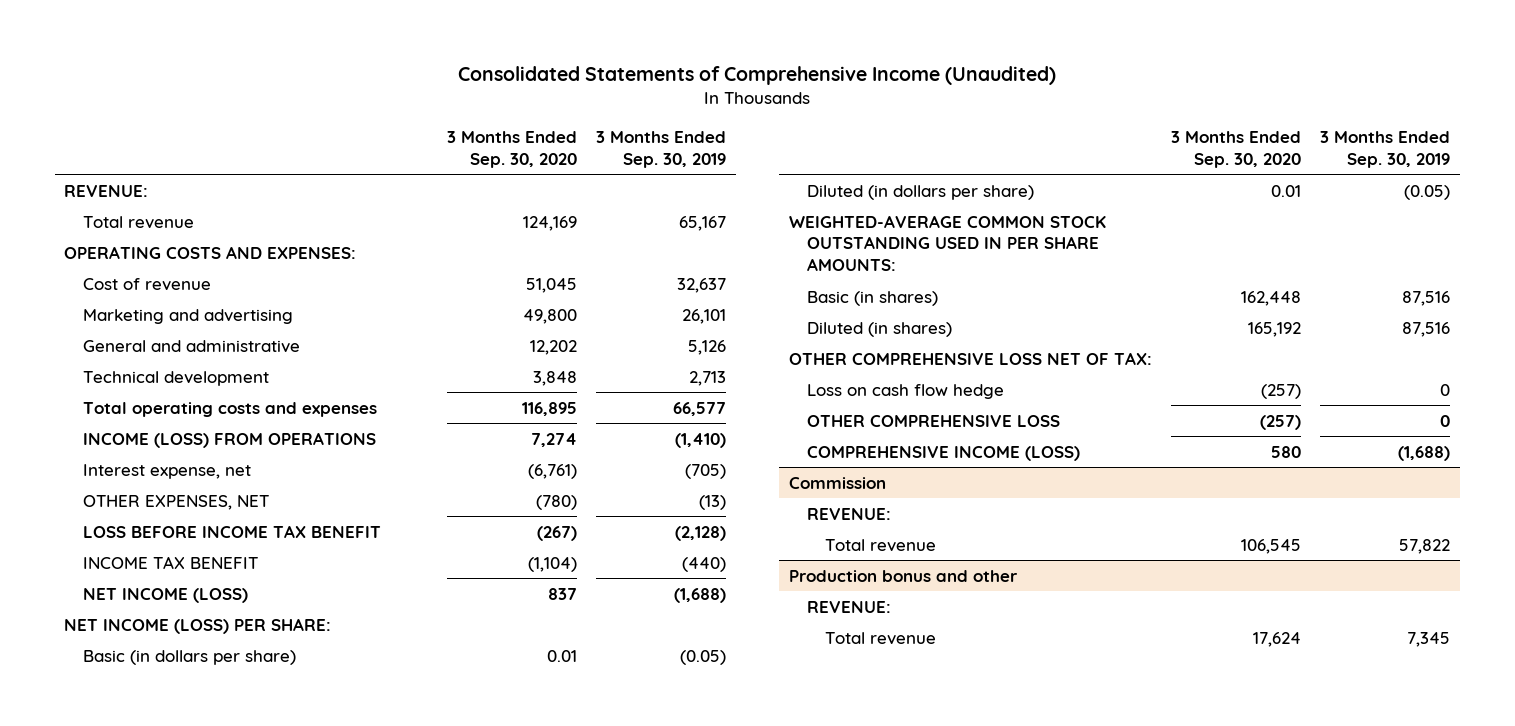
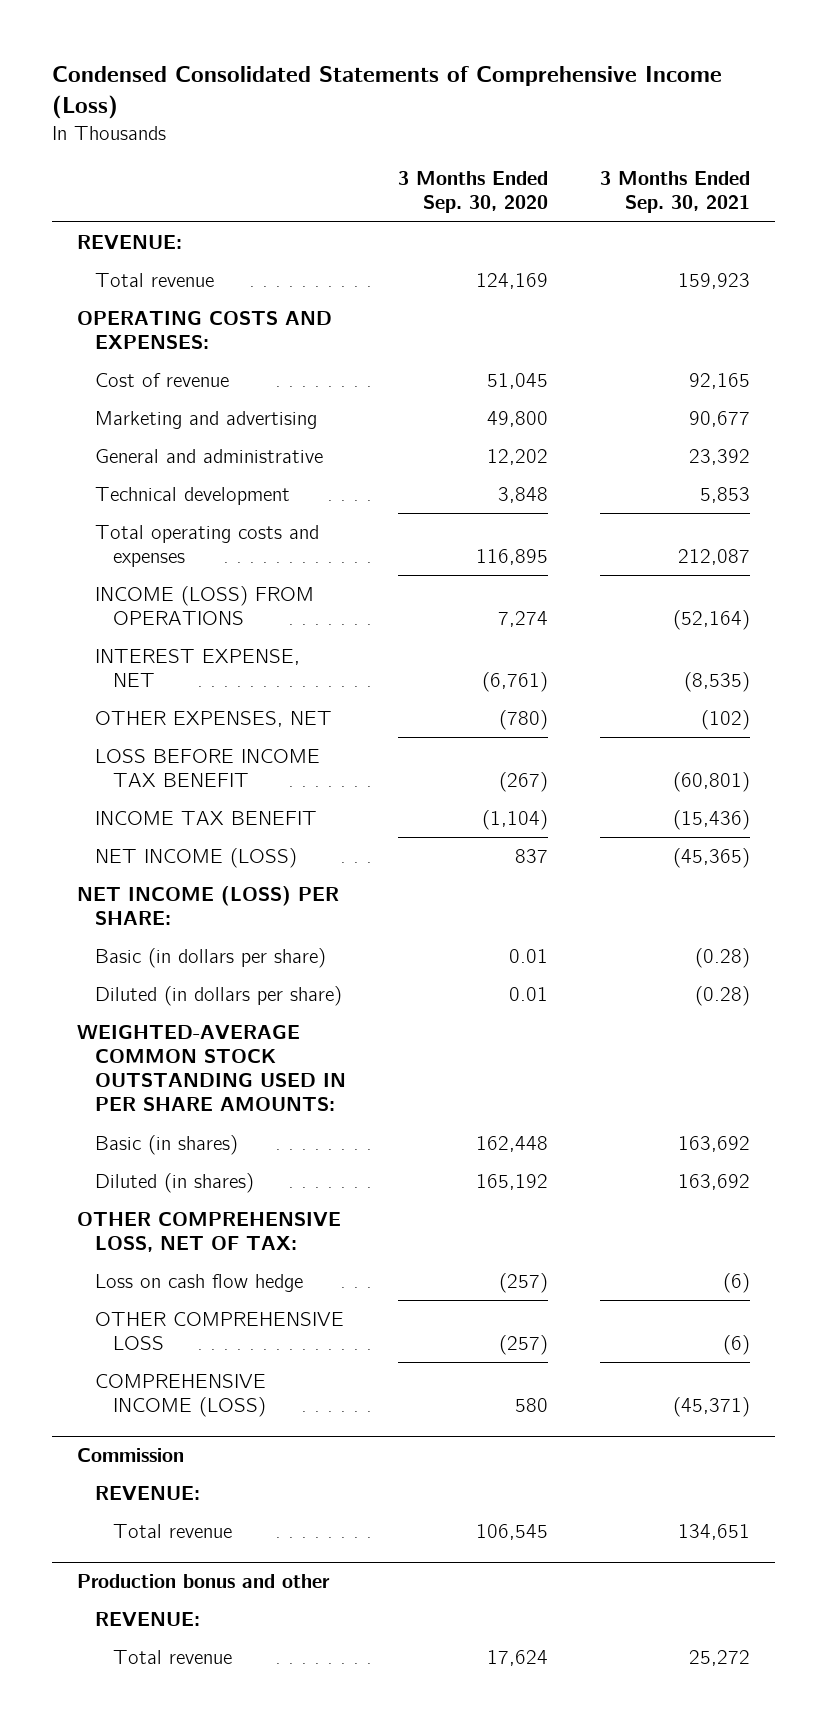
[458,66,1057,86] Consolidated Statements of Comprehensive Income (Unaudited) -> [51,66,722,120] Condensed Consolidated Statements of Comprehensive Income (Loss)
[596,131,727,168] 3 Months Ended Sep. 30, 2019 -> none
none -> [599,171,750,214] 3 Months Ended Sep. 30, 2021
[82,463,251,479] Interest expense, net -> [95,648,301,687] INTEREST EXPENSE, NET
[788,351,1152,365] OTHER COMPREHENSIVE LOSS NET OF TAX: -> [77,1211,342,1252] OTHER COMPREHENSIVE LOSS, NET OF TAX:

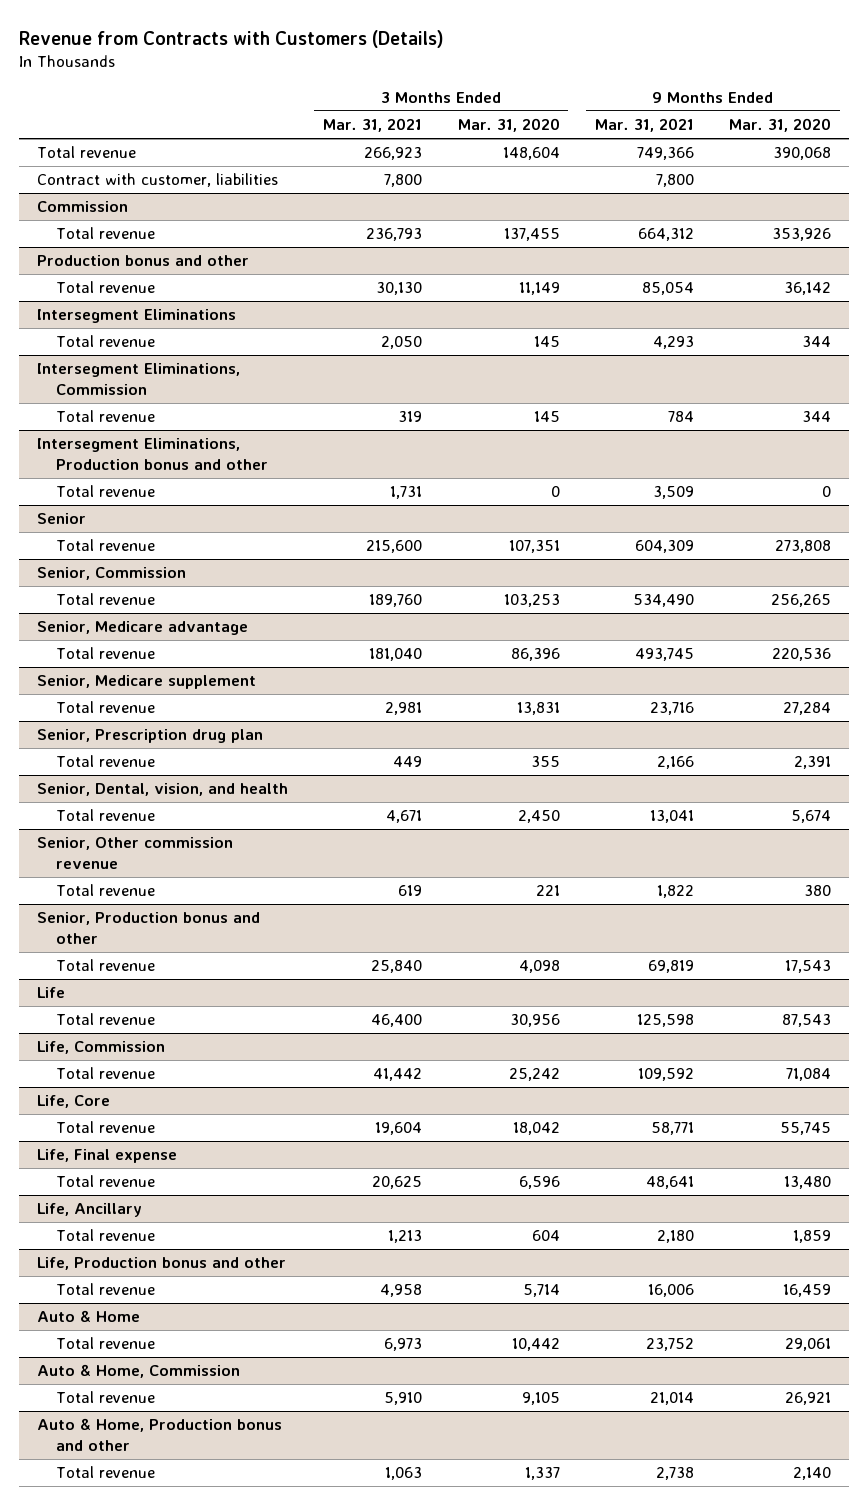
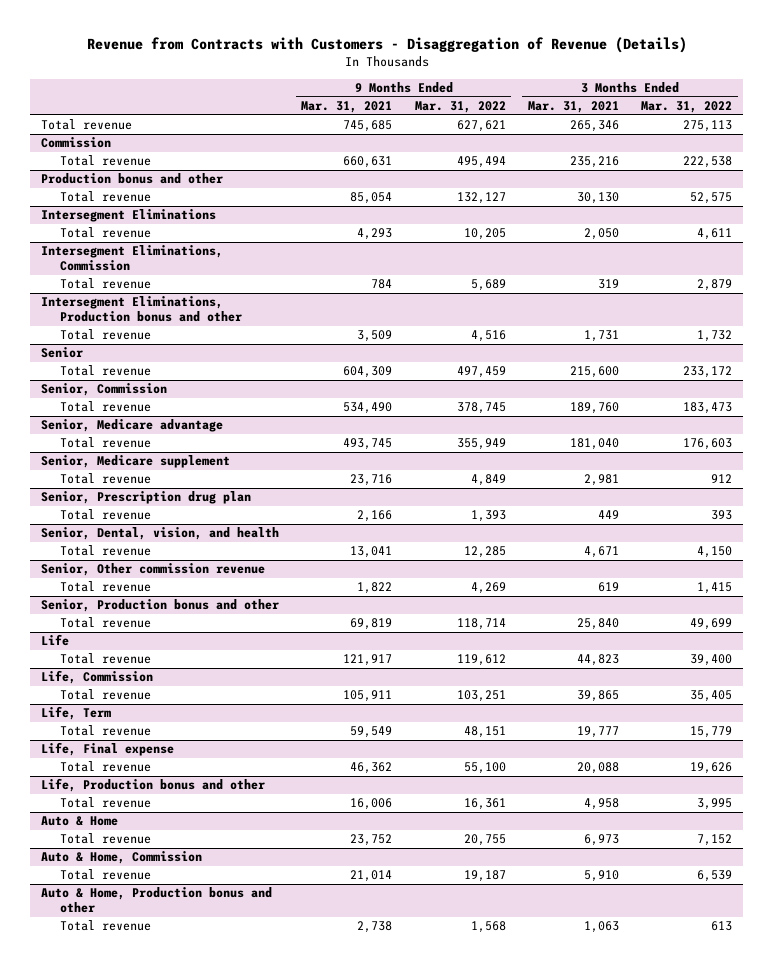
[19,29,445,48] Revenue from Contracts with Customers (Details) -> [86,37,687,54] Revenue from Contracts with Customers - Disaggregation of Revenue (Details)
[457,118,560,133] Mar. 31, 2020 -> none
[728,118,831,133] Mar. 31, 2020 -> none
none -> [414,101,506,114] Mar. 31, 2022
none -> [641,101,733,114] Mar. 31, 2022
[37,173,279,188] Contract with customer, liabilities -> none
[364,147,423,161] 266,923 -> [569,120,619,133] 265,346
[636,147,694,161] 749,366 -> [343,120,393,133] 745,685
[366,228,423,242] 236,793 -> [569,156,619,169] 235,216
[637,228,694,242] 664,312 -> [343,156,393,169] 660,631
[371,1014,423,1028] 46,400 -> [576,654,619,667] 44,823
[636,1014,694,1028] 125,598 -> [343,654,393,667] 121,917
[37,1095,111,1109] Life, Core -> none
[373,1068,423,1082] 41,442 -> [576,690,619,703] 39,865
[637,1068,694,1082] 109,592 -> [343,690,393,703] 105,911
none -> [41,706,112,721] Life, Term
[375,1122,423,1136] 19,604 -> [576,726,619,739] 19,777
[650,1122,694,1136] 58,771 -> [350,726,393,739] 59,549
[37,1203,143,1218] Life, Ancillary -> none
[56,1229,156,1242] Total revenue -> none
[372,1176,423,1190] 20,625 -> [576,762,619,775] 20,088
[645,1176,694,1190] 48,641 -> [350,762,393,775] 46,362

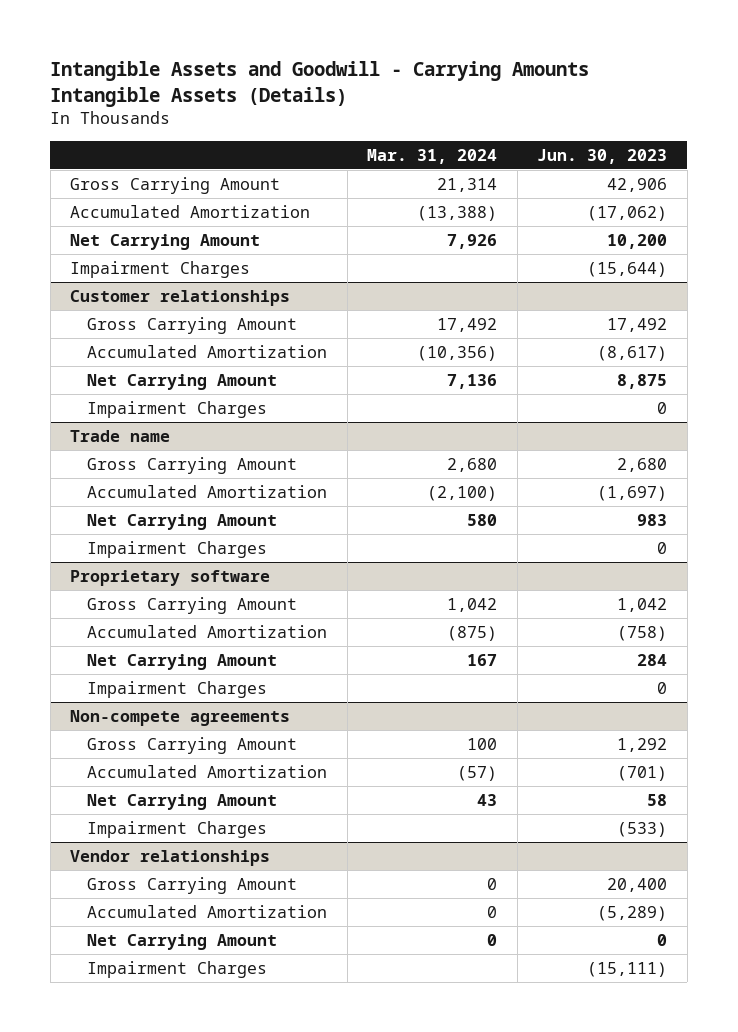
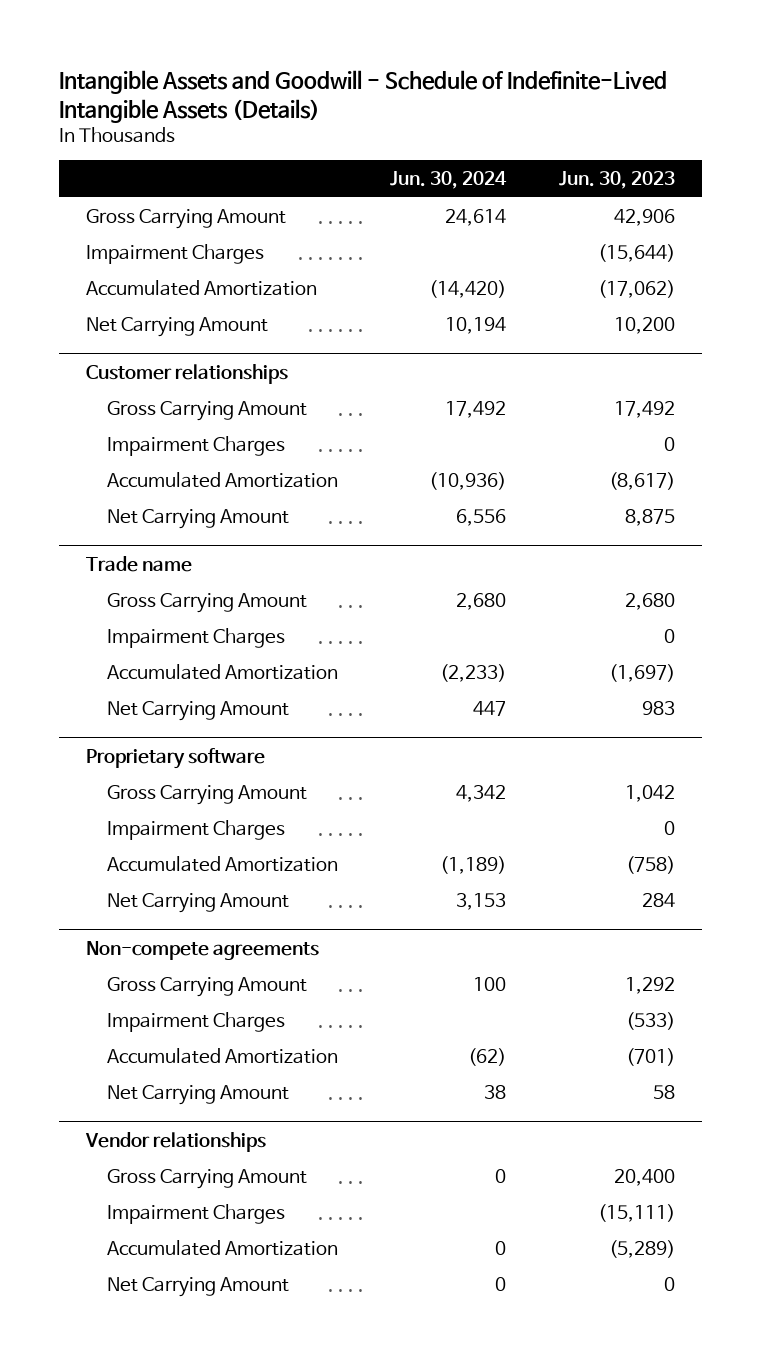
[50,60,590,107] Intangible Assets and Goodwill - Carrying Amounts Intangible Assets (Details) -> [59,69,668,123] Intangible Assets and Goodwill - Schedule of Indefinite-Lived Intangible Assets (Details)
[367,148,498,164] Mar. 31, 2024 -> none
none -> [390,171,508,190] Jun. 30, 2024
[70,260,251,278] Impairment Charges -> [85,243,264,264] Impairment Charges
[87,400,268,418] Impairment Charges -> [106,435,285,456] Impairment Charges
[87,540,268,558] Impairment Charges -> [106,627,285,648] Impairment Charges
[87,680,268,698] Impairment Charges -> [106,819,285,840] Impairment Charges
[87,820,268,838] Impairment Charges -> [106,1011,285,1032] Impairment Charges
[87,960,268,978] Impairment Charges -> [106,1203,285,1224] Impairment Charges

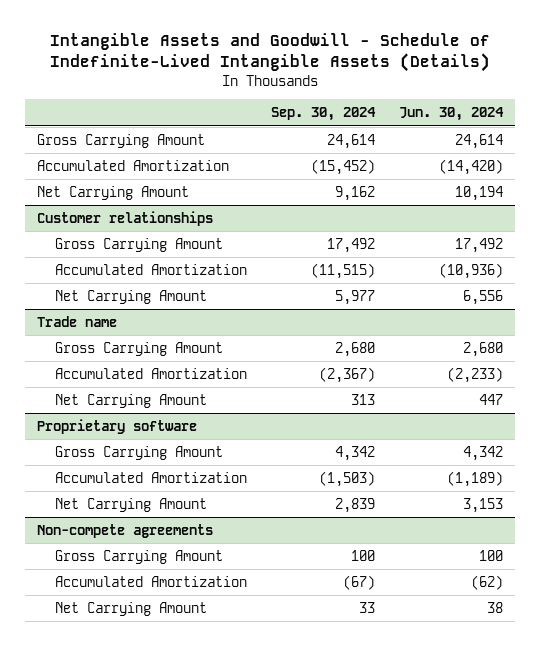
[559,171,676,190] Jun. 30, 2023 -> none
none -> [270,107,376,122] Sep. 30, 2024
[85,243,264,264] Impairment Charges -> none
[106,435,285,456] Impairment Charges -> none
[106,627,285,648] Impairment Charges -> none
[106,819,285,840] Impairment Charges -> none
[106,1011,285,1032] Impairment Charges -> none
[84,1131,266,1152] Vendor relationships -> none
[106,1168,307,1189] Gross Carrying Amount -> none
[106,1203,285,1224] Impairment Charges -> none
[106,1239,338,1256] Accumulated Amortization -> none
[106,1276,289,1297] Net Carrying Amount -> none

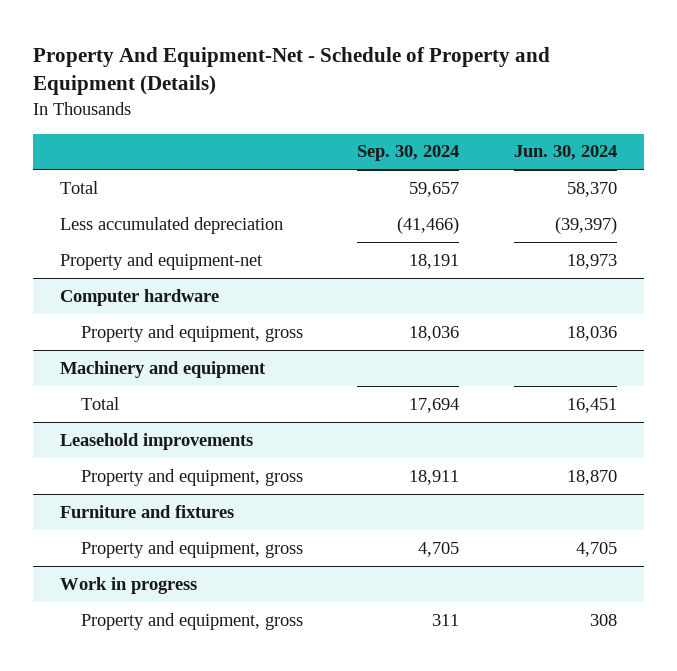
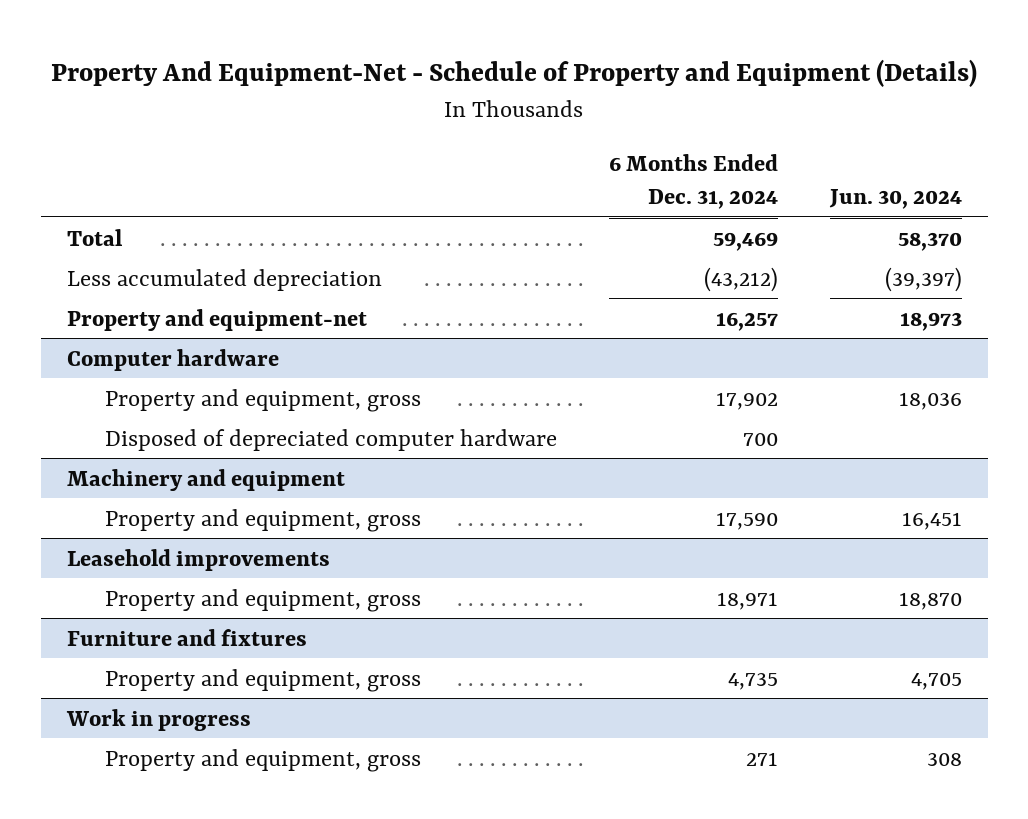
[357,145,460,162] Sep. 30, 2024 -> none
none -> [608,153,778,210] 6 Months Ended Dec. 31, 2024
none -> [104,428,557,451] Disposed of depreciated computer hardware
[81,396,120,410] Total -> [104,508,421,532] Property and equipment, gross

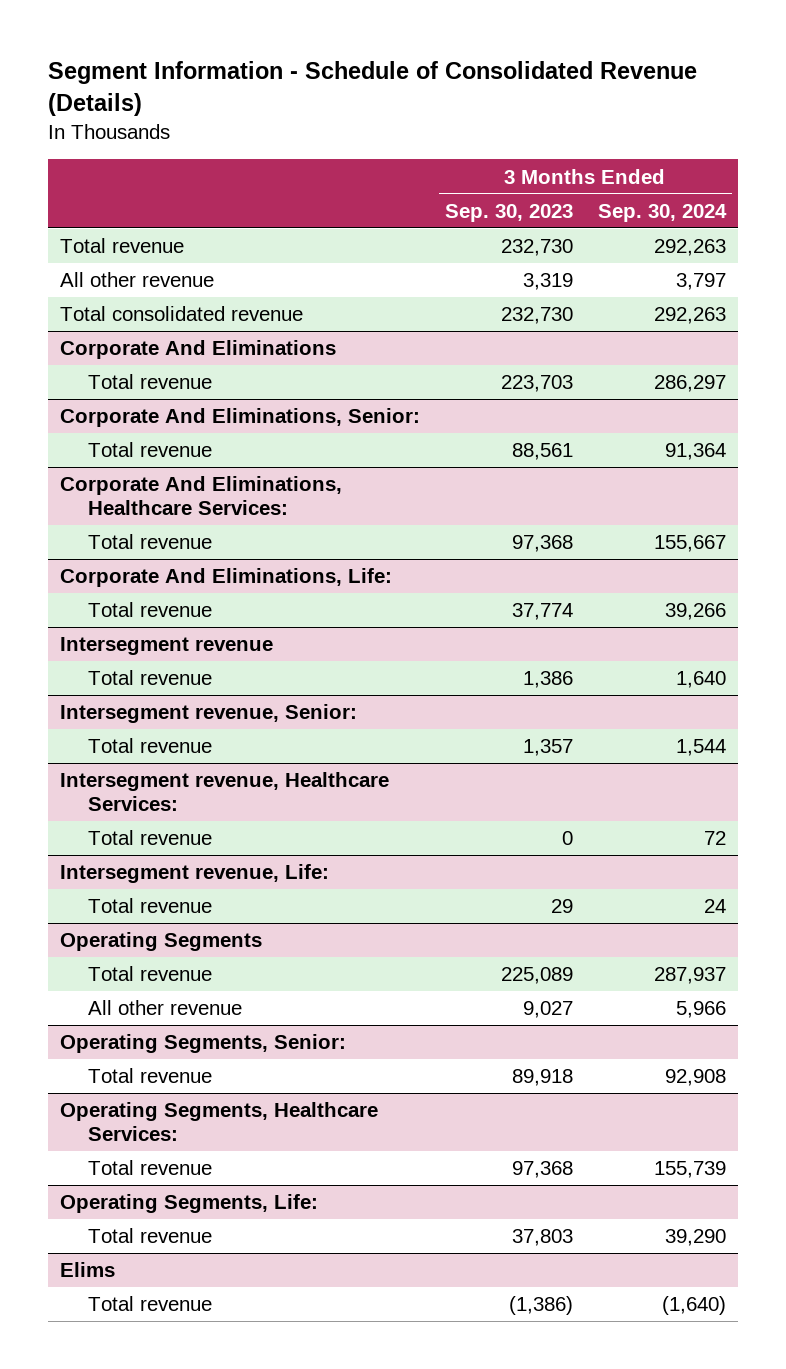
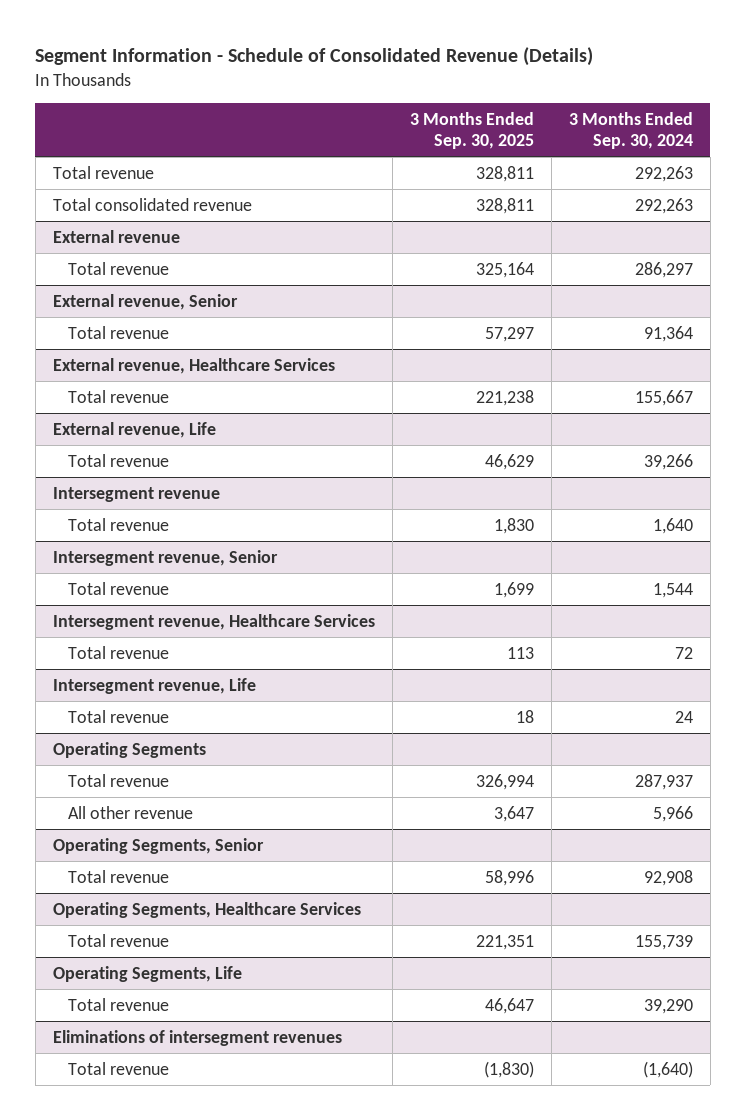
[444,203,573,222] Sep. 30, 2023 -> none
none -> [409,111,534,150] 3 Months Ended Sep. 30, 2025
[59,272,214,288] All other revenue -> none
[59,340,336,360] Corporate And Eliminations -> [52,229,180,243] External revenue
[59,408,420,428] Corporate And Eliminations, Senior: -> none
none -> [52,293,238,310] External revenue, Senior
[59,476,342,516] Corporate And Eliminations, Healthcare Services: -> none
none -> [52,357,335,374] External revenue, Healthcare Services
[59,568,392,588] Corporate And Eliminations, Life: -> none
none -> [52,421,216,438] External revenue, Life
[59,704,357,724] Intersegment revenue, Senior: -> [52,549,278,566] Intersegment revenue, Senior
[59,772,389,812] Intersegment revenue, Healthcare Services: -> [52,613,375,630] Intersegment revenue, Healthcare Services
[59,864,329,884] Intersegment revenue, Life: -> [52,677,256,694] Intersegment revenue, Life
[59,1034,346,1054] Operating Segments, Senior: -> [52,837,264,854] Operating Segments, Senior
[59,1102,378,1142] Operating Segments, Healthcare Services: -> [52,901,361,918] Operating Segments, Healthcare Services
[59,1194,318,1214] Operating Segments, Life: -> [52,965,242,982] Operating Segments, Life
[59,1262,115,1278] Elims -> [52,1029,342,1046] Eliminations of intersegment revenues

